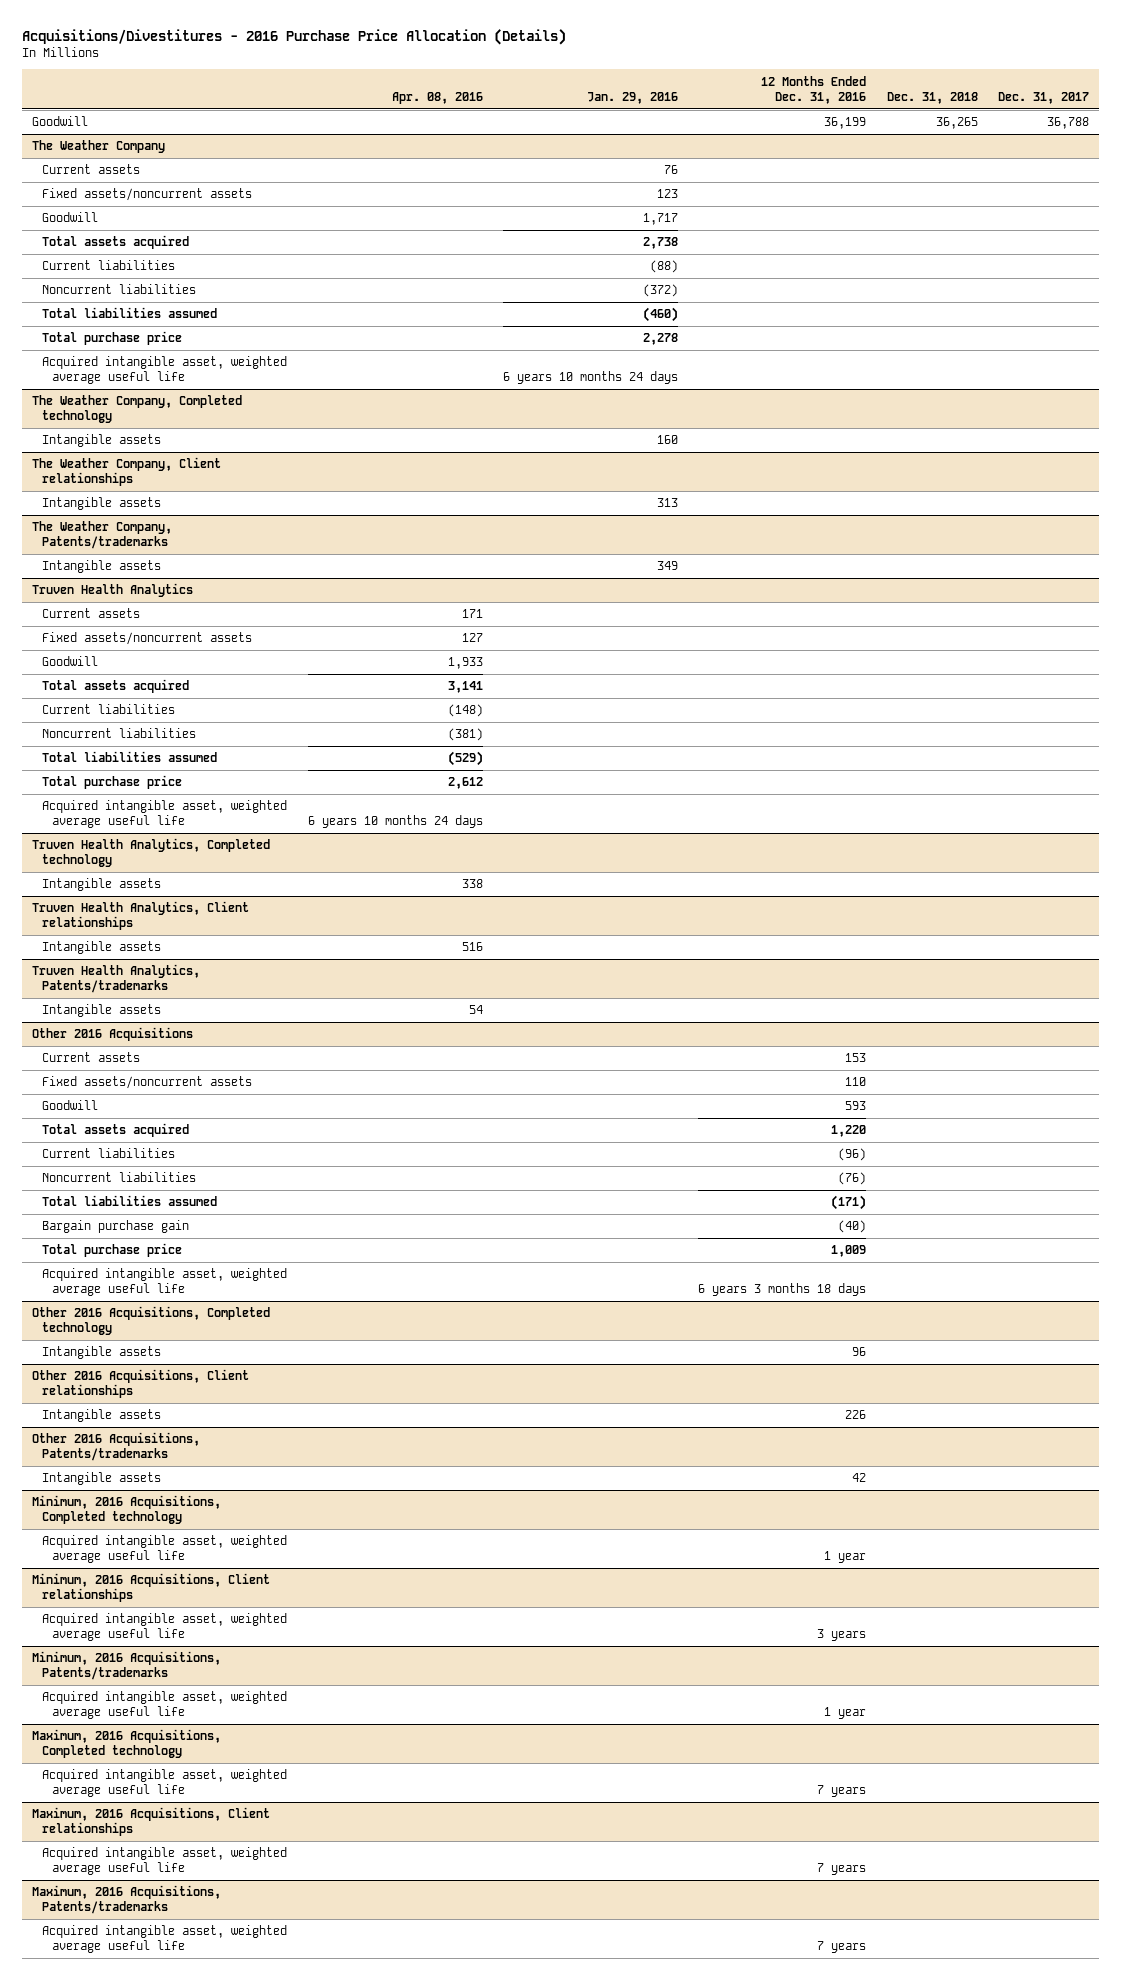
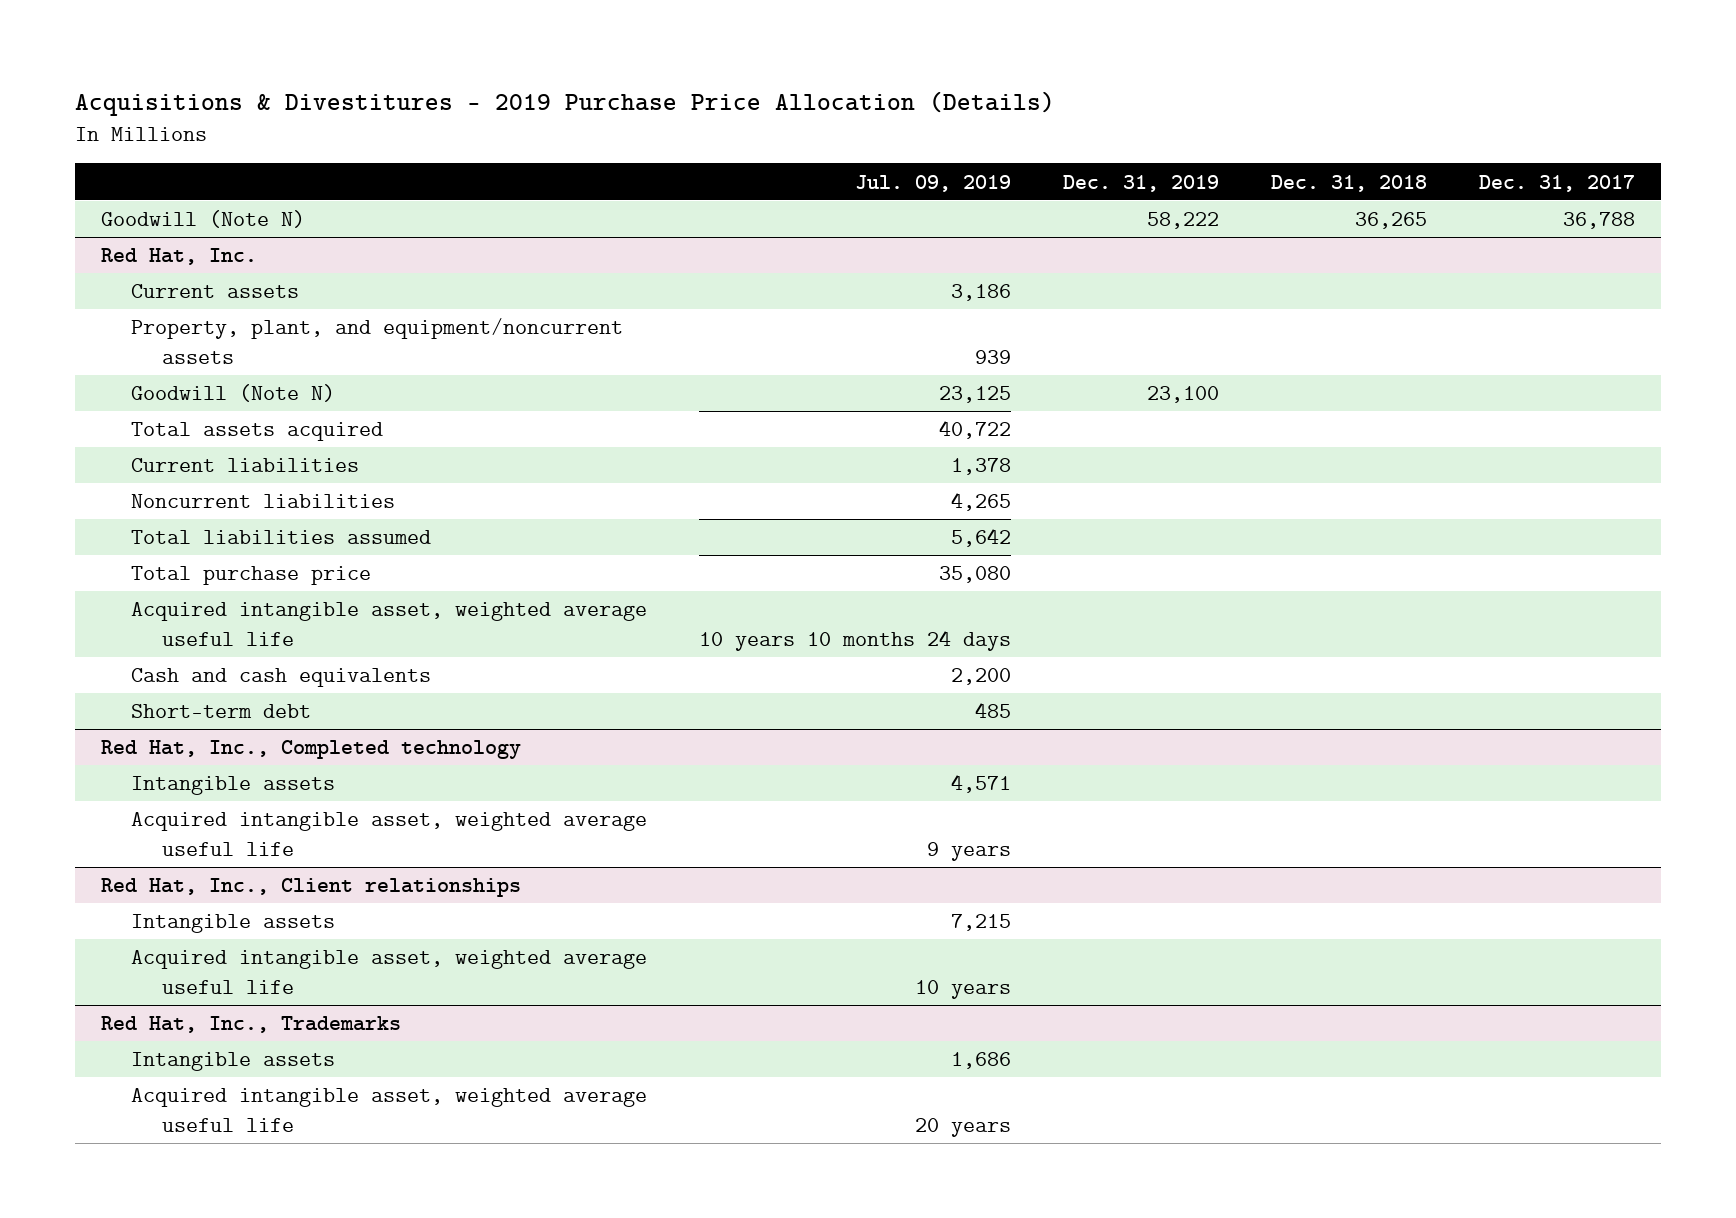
[22,29,567,46] Acquisitions/Divestitures - 2016 Purchase Price Allocation (Details) -> [74,90,1055,116] Acquisitions & Divestitures - 2019 Purchase Price Allocation (Details)
[391,91,483,104] Apr. 08, 2016 -> none
[586,91,678,104] Jan. 29, 2016 -> none
[761,75,867,104] 12 Months Ended Dec. 31, 2016 -> none
none -> [855,174,1012,192] Jul. 09, 2019
none -> [1063,174,1220,192] Dec. 31, 2019
[32,140,166,154] The Weather Company -> none
[42,164,141,175] Current assets -> none
[42,188,253,202] Fixed assets/noncurrent assets -> none
[42,212,99,223] Goodwill -> none
[42,235,190,250] Total assets acquired -> none
[42,260,176,271] Current liabilities -> none
[42,284,197,295] Noncurrent liabilities -> none
[42,307,218,319] Total liabilities assumed -> none
[42,331,183,346] Total purchase price -> none
[42,356,288,385] Acquired intangible asset, weighted average useful life -> none
[32,395,243,424] The Weather Company, Completed technology -> none
[42,434,162,448] Intangible assets -> none
[32,457,222,487] The Weather Company, Client relationships -> none
[42,497,162,511] Intangible assets -> none
[32,521,173,550] The Weather Company, Patents/trademarks -> none
[42,560,162,574] Intangible assets -> none
[32,583,194,598] Truven Health Analytics -> none
[42,608,141,619] Current assets -> none
[42,632,253,646] Fixed assets/noncurrent assets -> none
[42,656,99,667] Goodwill -> none
[42,679,190,694] Total assets acquired -> none
[42,704,176,715] Current liabilities -> none
[42,728,197,739] Noncurrent liabilities -> none
[42,751,218,763] Total liabilities assumed -> none
[42,775,183,790] Total purchase price -> none
[42,800,288,829] Acquired intangible asset, weighted average useful life -> none
[32,838,271,868] Truven Health Analytics, Completed technology -> none
[42,878,162,892] Intangible assets -> none
[32,901,250,931] Truven Health Analytics, Client relationships -> none
[42,941,162,955] Intangible assets -> none
[32,964,201,994] Truven Health Analytics, Patents/trademarks -> none
[42,1004,162,1018] Intangible assets -> none
[32,1027,194,1042] Other 2016 Acquisitions -> none
[42,1052,141,1063] Current assets -> none
[42,1076,253,1090] Fixed assets/noncurrent assets -> none
[42,1100,99,1111] Goodwill -> none
[42,1123,190,1138] Total assets acquired -> none
[42,1148,176,1159] Current liabilities -> none
[42,1172,197,1183] Noncurrent liabilities -> none
[42,1195,218,1207] Total liabilities assumed -> none
[42,1220,190,1234] Bargain purchase gain -> none
[42,1243,183,1258] Total purchase price -> none
[42,1268,288,1297] Acquired intangible asset, weighted average useful life -> none
[32,1306,271,1336] Other 2016 Acquisitions, Completed technology -> none
[42,1346,162,1360] Intangible assets -> none
[32,1369,250,1399] Other 2016 Acquisitions, Client relationships -> none
[42,1409,162,1423] Intangible assets -> none
[32,1432,201,1462] Other 2016 Acquisitions, Patents/trademarks -> none
[42,1472,162,1486] Intangible assets -> none
[32,1495,222,1525] Minimum, 2016 Acquisitions, Completed technology -> none
[42,1535,288,1564] Acquired intangible asset, weighted average useful life -> none
[32,1573,271,1603] Minimum, 2016 Acquisitions, Client relationships -> none
[42,1613,288,1642] Acquired intangible asset, weighted average useful life -> none
[32,1651,222,1681] Minimum, 2016 Acquisitions, Patents/trademarks -> none
[42,1691,288,1720] Acquired intangible asset, weighted average useful life -> none
[32,1729,222,1759] Maximum, 2016 Acquisitions, Completed technology -> none
[42,1769,288,1798] Acquired intangible asset, weighted average useful life -> none
[32,1807,271,1837] Maximum, 2016 Acquisitions, Client relationships -> none
[42,1847,288,1876] Acquired intangible asset, weighted average useful life -> none
[32,1885,222,1915] Maximum, 2016 Acquisitions, Patents/trademarks -> none
[42,1925,288,1954] Acquired intangible asset, weighted average useful life -> none
[32,116,89,127] Goodwill -> [100,210,305,229] Goodwill (Note N)
none -> [100,248,257,266] Red Hat, Inc.
none -> [131,284,300,299] Current assets
none -> [131,318,624,364] Property, plant, and equipment/noncurrent assets
none -> [131,384,336,403] Goodwill (Note N)
none -> [131,422,384,442] Total assets acquired
none -> [131,458,360,473] Current liabilities
none -> [131,494,396,509] Noncurrent liabilities
none -> [131,530,432,545] Total liabilities assumed
none -> [131,566,372,586] Total purchase price
none -> [131,602,648,646] Acquired intangible asset, weighted average useful life
none -> [131,668,432,688] Cash and cash equivalents
none -> [131,704,312,719] Short-term debt
none -> [100,740,521,760] Red Hat, Inc., Completed technology
none -> [131,776,336,796] Intangible assets
none -> [131,812,648,856] Acquired intangible asset, weighted average useful life
none -> [100,878,521,898] Red Hat, Inc., Client relationships
none -> [131,914,336,934] Intangible assets
none -> [131,950,648,994] Acquired intangible asset, weighted average useful life
none -> [100,1016,401,1034] Red Hat, Inc., Trademarks
none -> [131,1052,336,1072] Intangible assets
none -> [131,1088,648,1132] Acquired intangible asset, weighted average useful life

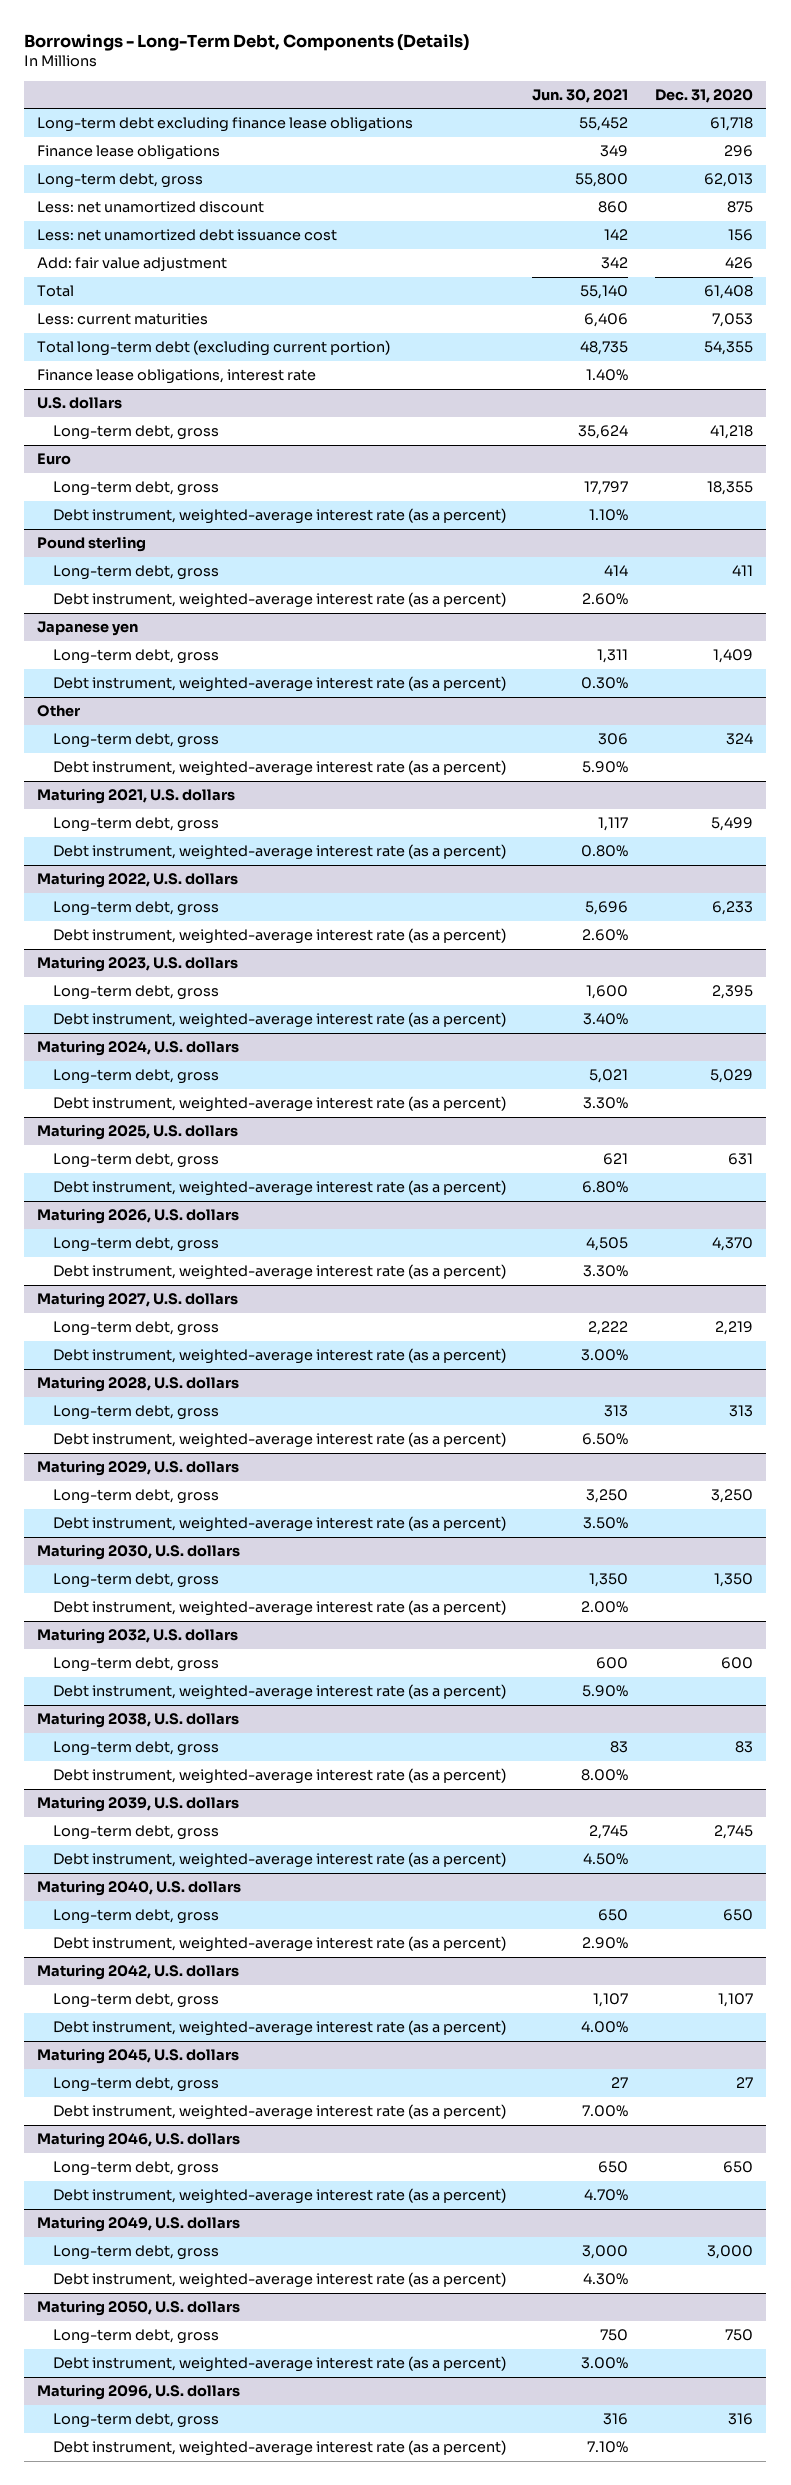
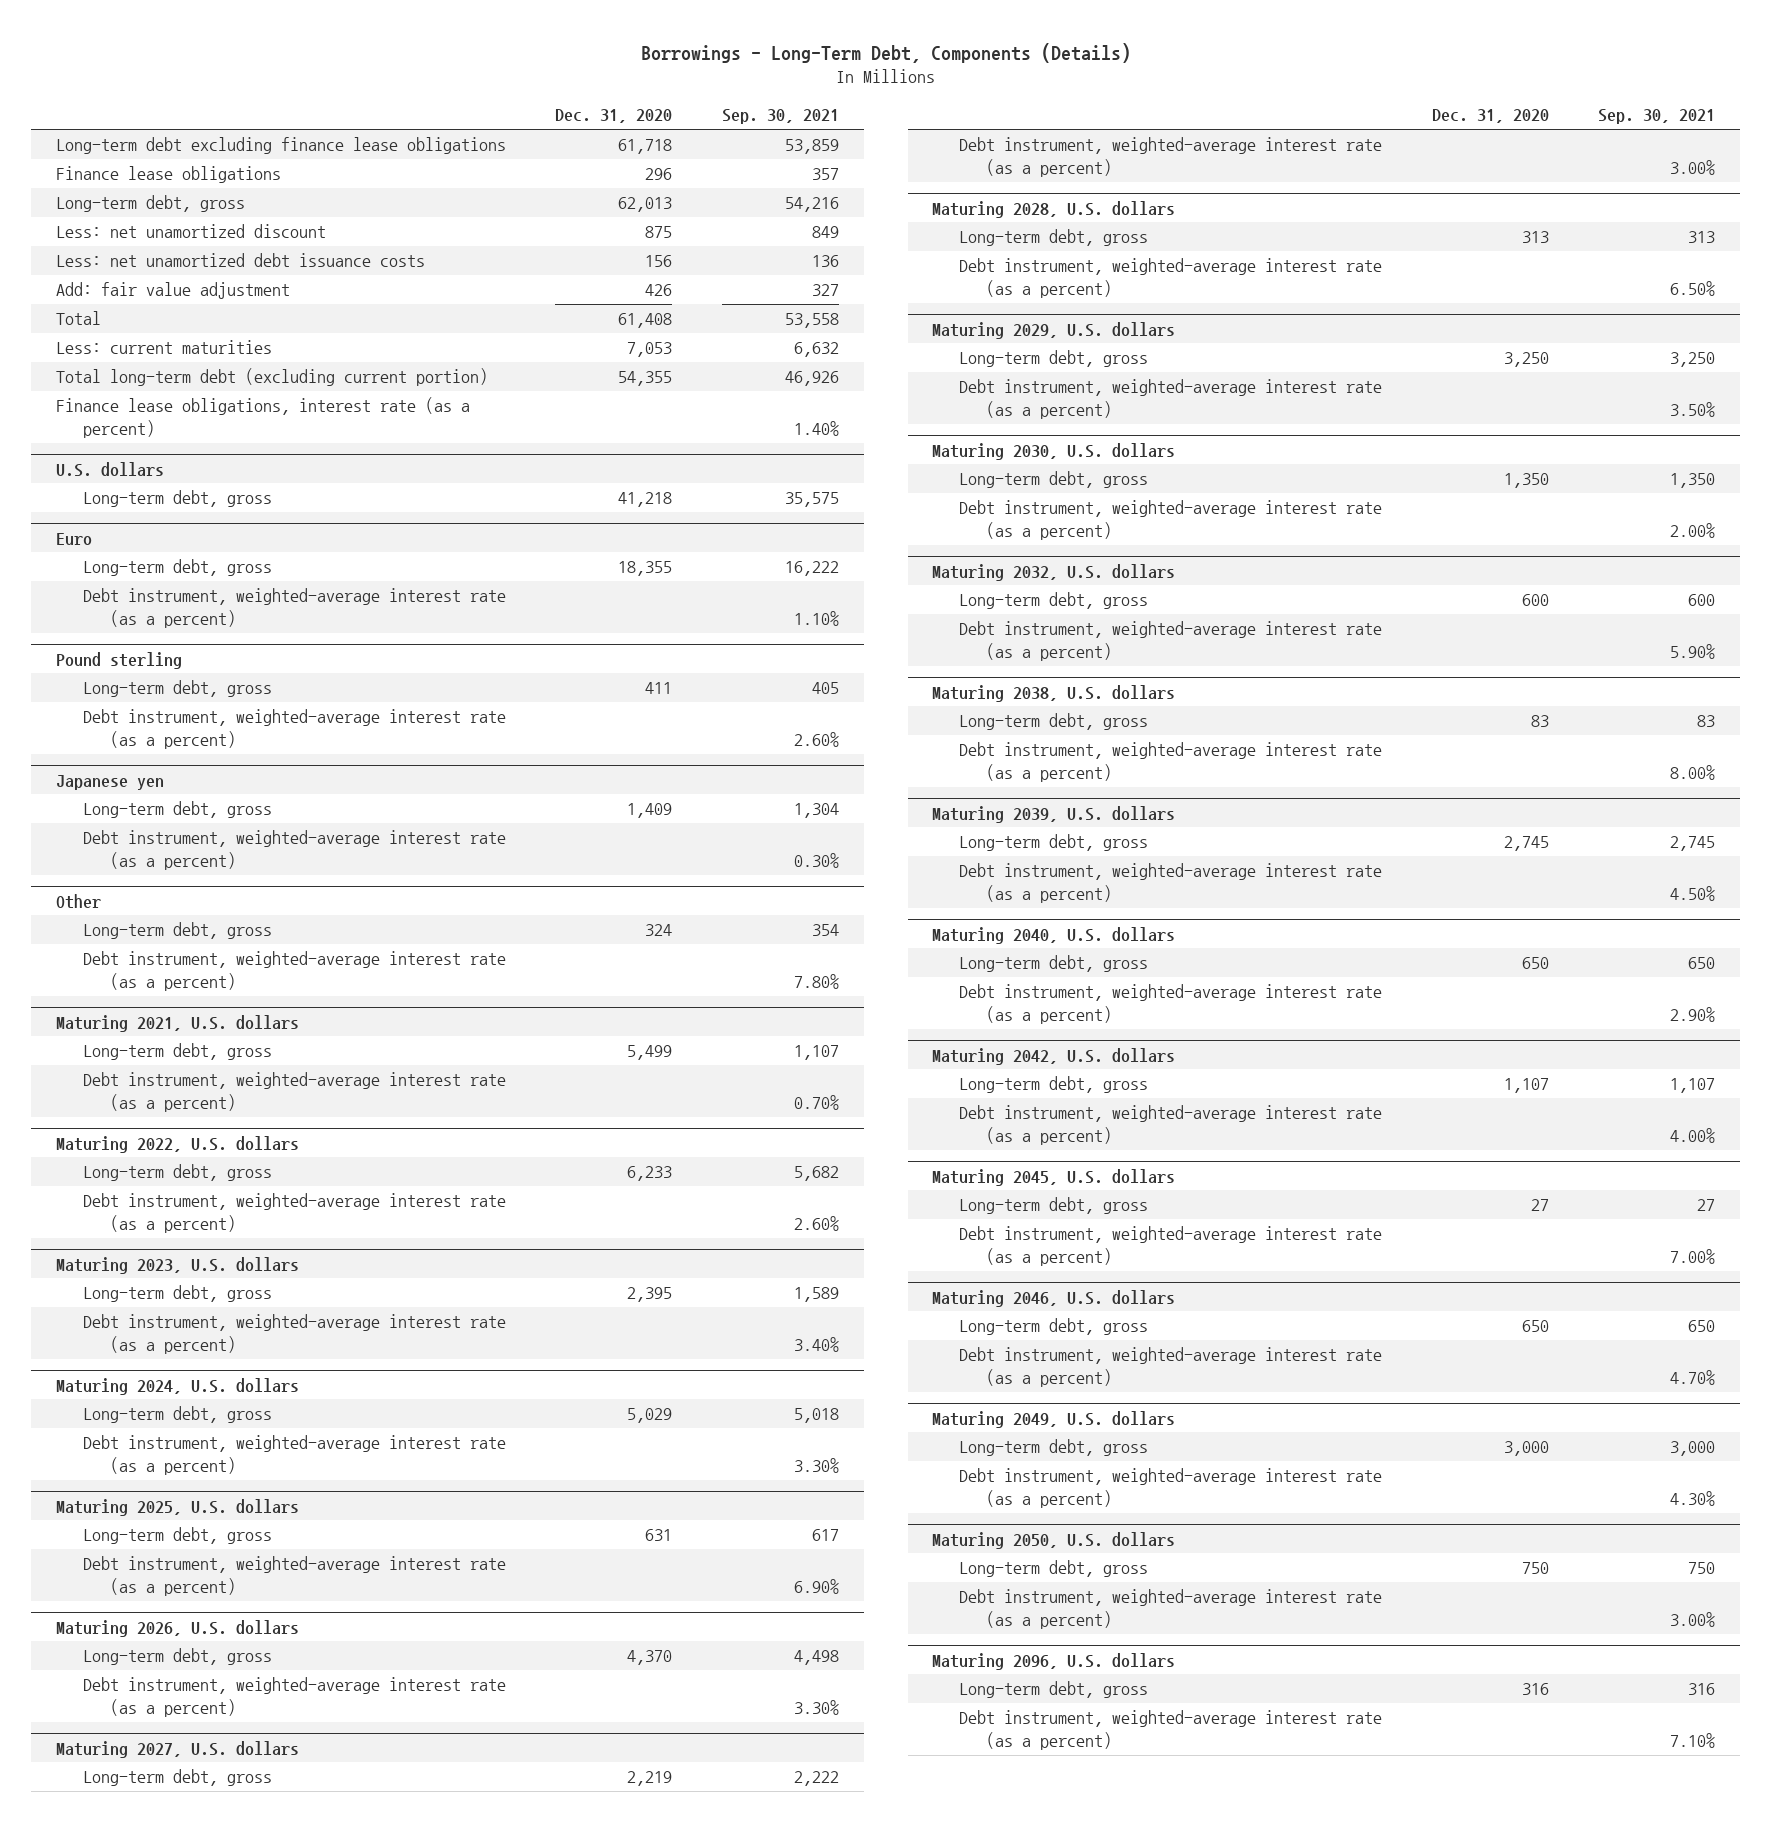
[532,88,629,103] Jun. 30, 2021 -> none
none -> [721,109,839,125] Sep. 30, 2021
[37,229,338,242] Less: net unamortized debt issuance cost -> [55,253,425,268] Less: net unamortized debt issuance costs
[37,369,317,385] Finance lease obligations, interest rate -> [55,397,470,438] Finance lease obligations, interest rate (as a percent)

